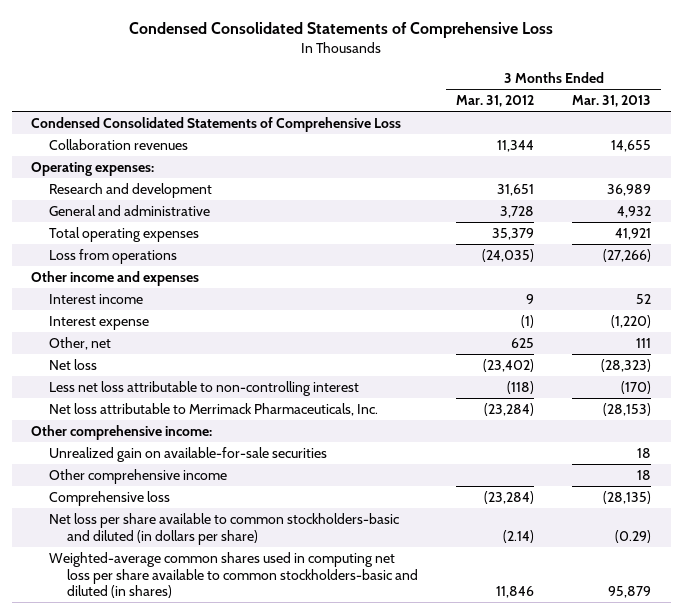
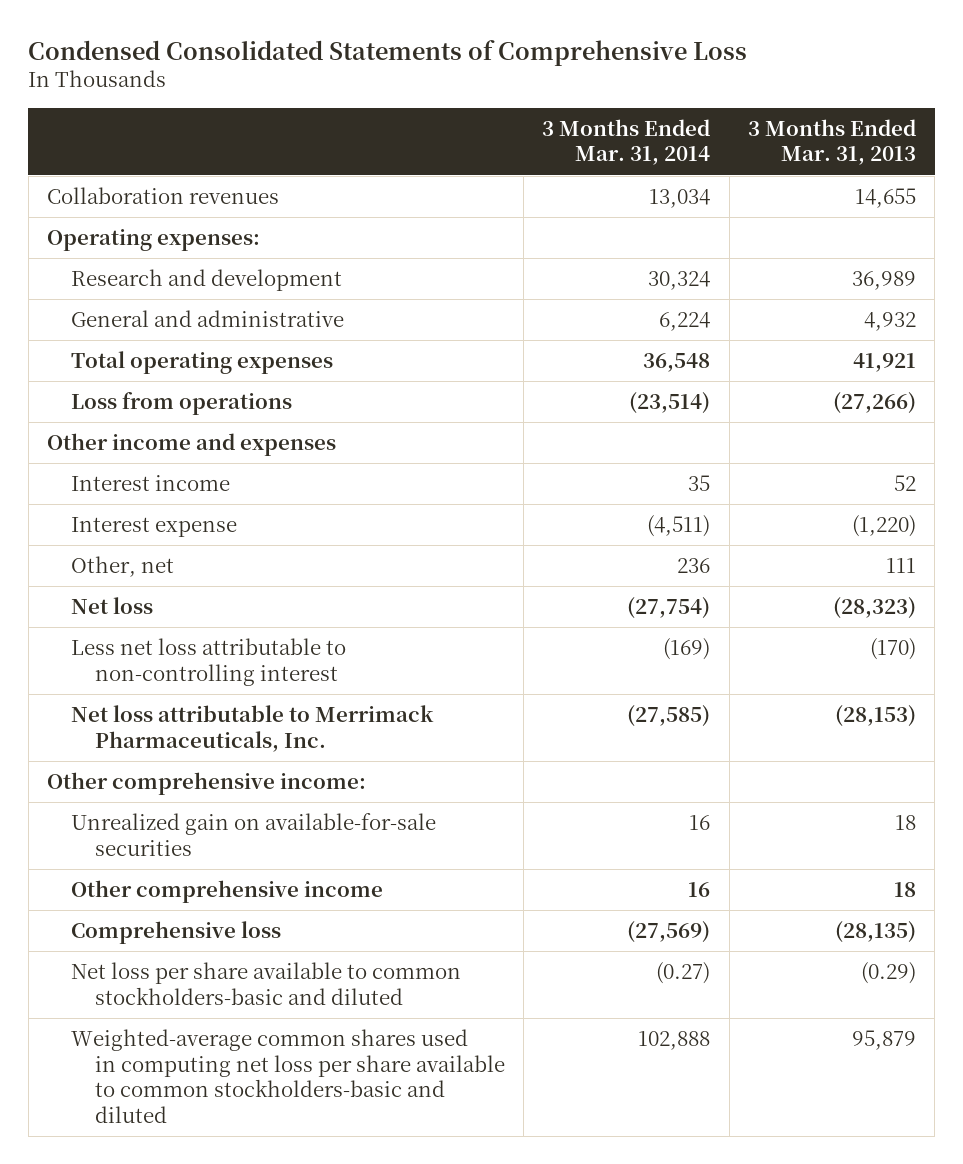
[455,95,534,108] Mar. 31, 2012 -> none
none -> [542,118,711,166] 3 Months Ended Mar. 31, 2014
[31,117,402,133] Condensed Consolidated Statements of Comprehensive Loss -> none
[48,513,399,545] Net loss per share available to common stockholders-basic and diluted (in dollars per share) -> [70,962,461,1005] Net loss per share available to common stockholders-basic and diluted
[48,552,418,599] Weighted-average common shares used in computing net loss per share available to common stockholders-basic and diluted (in shares) -> [70,1029,505,1123] Weighted-average common shares used in computing net loss per share available to common stockholders-basic and diluted

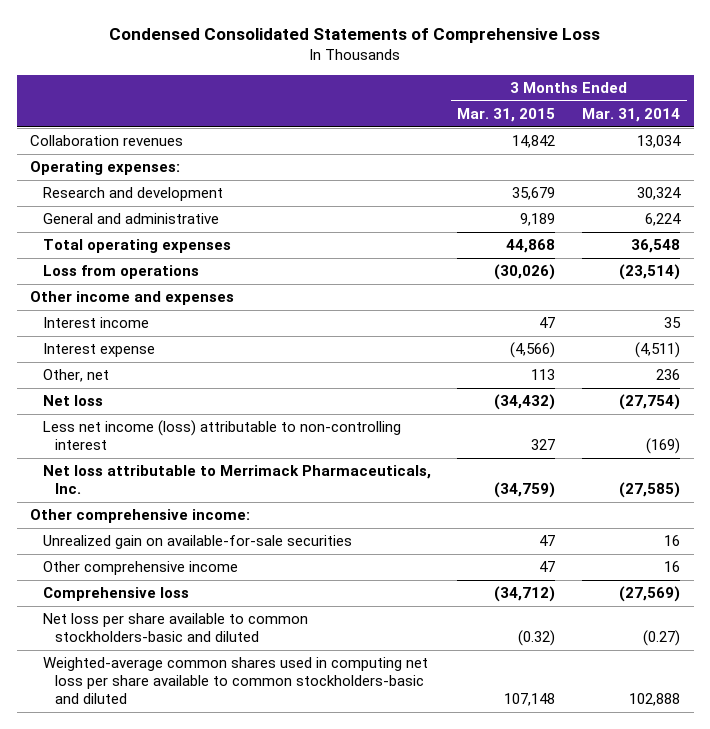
[747,118,916,166] 3 Months Ended Mar. 31, 2013 -> none
none -> [457,107,556,122] Mar. 31, 2015
[70,638,346,686] Less net loss attributable to non-controlling interest -> [42,420,401,451] Less net income (loss) attributable to non-controlling interest

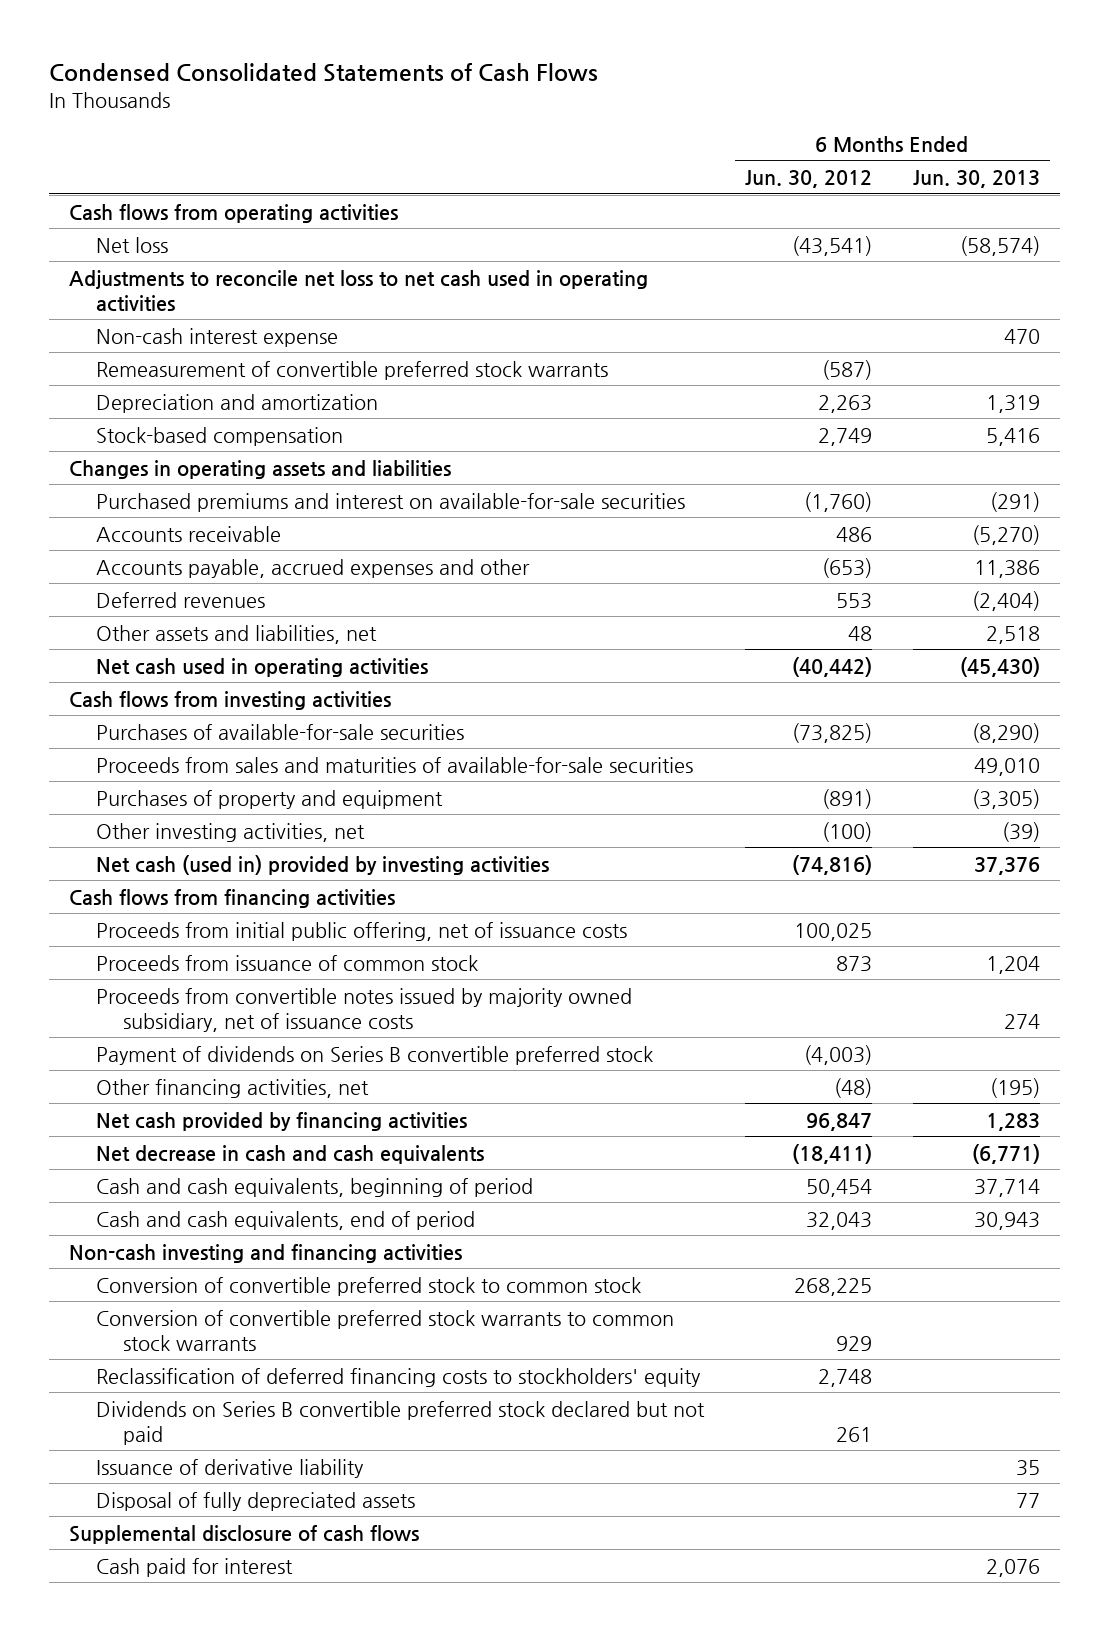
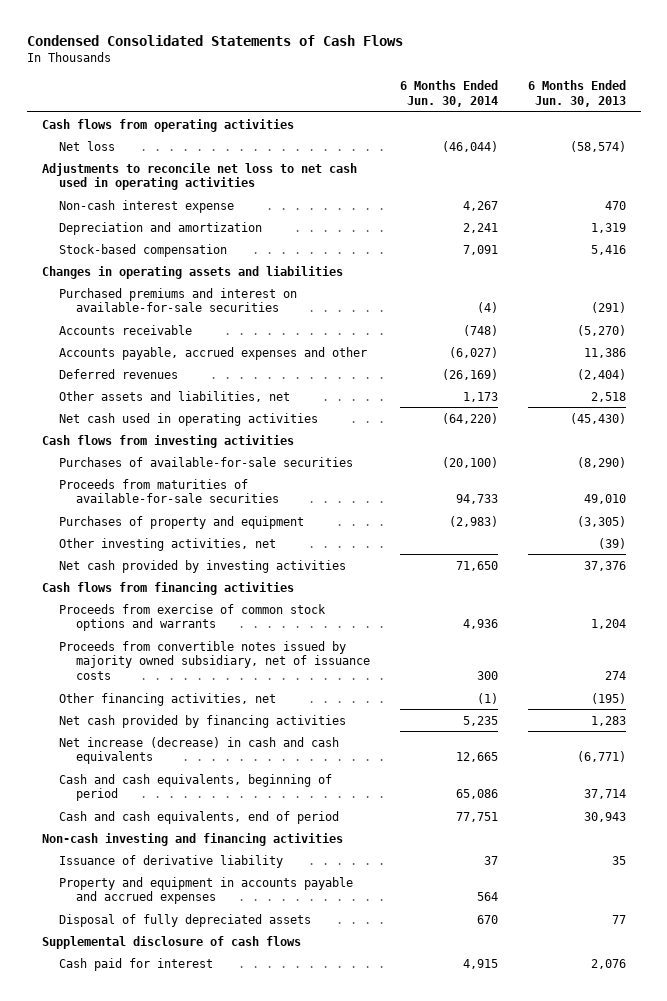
[744,170,872,189] Jun. 30, 2012 -> none
none -> [400,80,499,107] 6 Months Ended Jun. 30, 2014
[95,360,608,380] Remeasurement of convertible preferred stock warrants -> none
[95,756,693,773] Proceeds from sales and maturities of available-for-sale securities -> [58,478,280,504] Proceeds from maturities of available-for-sale securities
[95,854,549,875] Net cash (used in) provided by investing activities -> [58,559,346,573] Net cash provided by investing activities
[95,921,627,941] Proceeds from initial public offering, net of issuance costs -> none
[95,954,478,971] Proceeds from issuance of common stock -> [58,603,326,632] Proceeds from exercise of common stock options and warrants
[95,1045,653,1065] Payment of dividends on Series B convertible preferred stock -> none
[95,1144,484,1164] Net decrease in cash and cash equivalents -> [58,736,339,765] Net increase (decrease) in cash and cash equivalents
[95,1276,641,1296] Conversion of convertible preferred stock to common stock -> none
[95,1309,674,1351] Conversion of convertible preferred stock warrants to common stock warrants -> none
[95,1367,701,1387] Reclassification of deferred financing costs to stockholders' equity -> none
[95,1400,705,1445] Dividends on Series B convertible preferred stock declared but not paid -> none
none -> [58,876,353,905] Property and equipment in accounts payable and accrued expenses

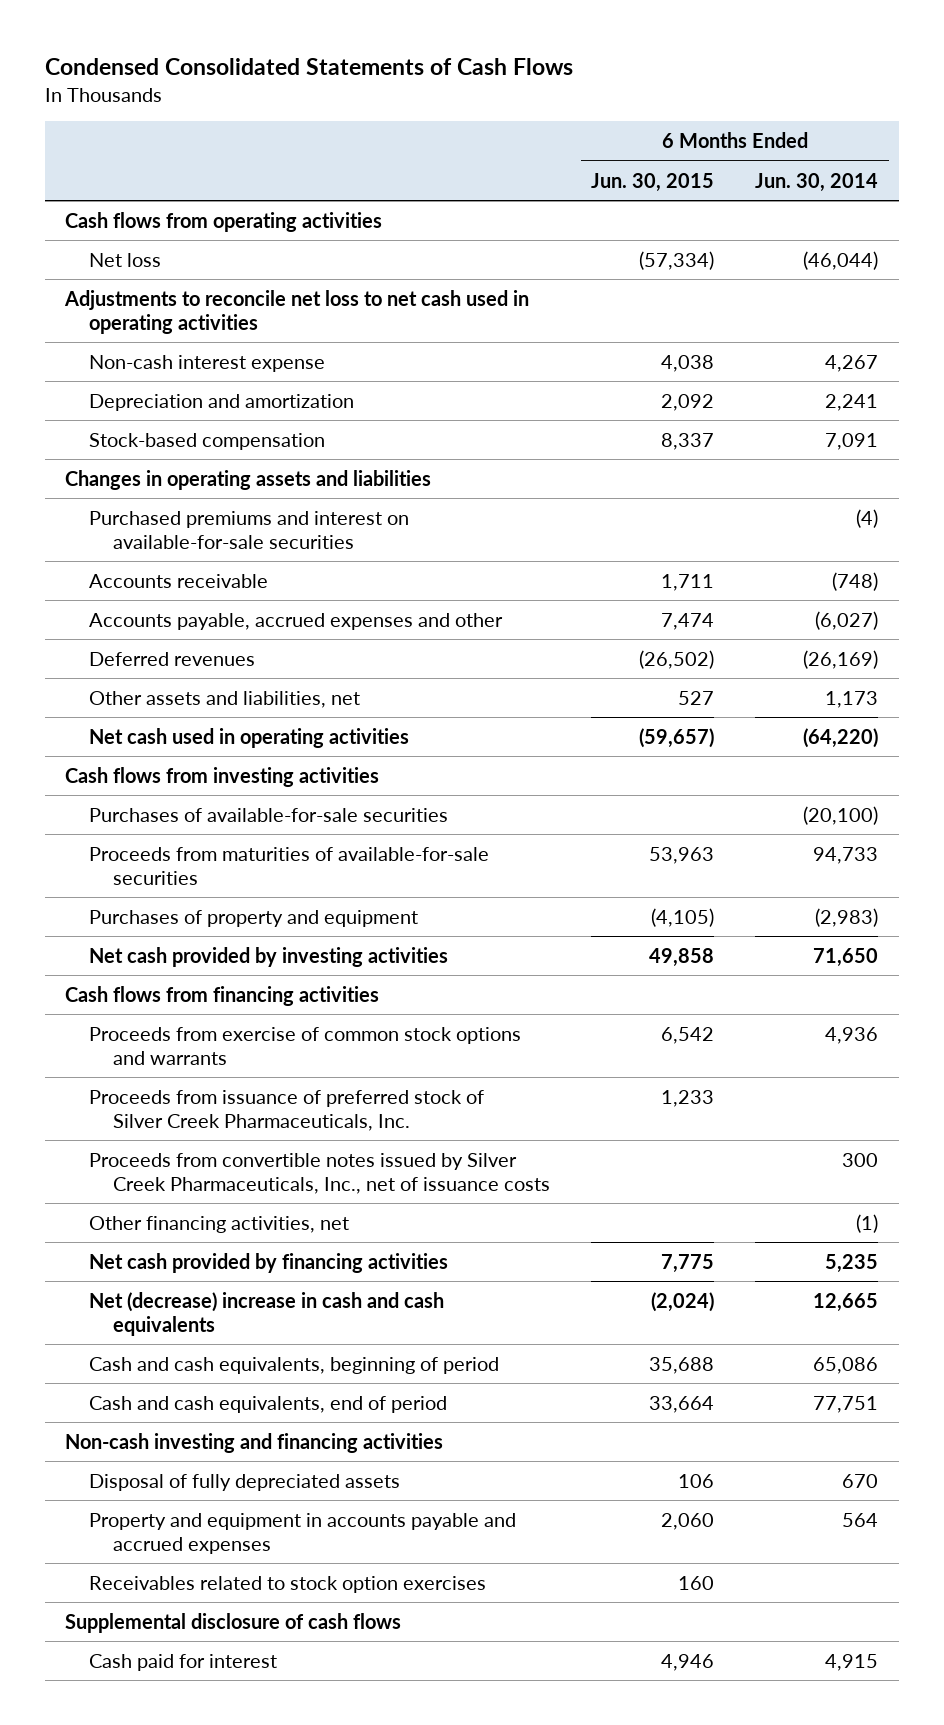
[527,80,626,107] 6 Months Ended Jun. 30, 2013 -> none
none -> [591,172,715,192] Jun. 30, 2015
[58,537,276,551] Other investing activities, net -> none
none -> [89,1089,485,1131] Proceeds from issuance of preferred stock of Silver Creek Pharmaceuticals, Inc.
[58,640,371,681] Proceeds from convertible notes issued by majority owned subsidiary, net of issuance costs -> [89,1152,550,1194] Proceeds from convertible notes issued by Silver Creek Pharmaceuticals, Inc., net of issuance costs
[58,736,339,765] Net increase (decrease) in cash and cash equivalents -> [89,1291,445,1336] Net (decrease) increase in cash and cash equivalents
[58,854,283,868] Issuance of derivative liability -> none
[58,876,353,905] Property and equipment in accounts payable and accrued expenses -> [89,1512,517,1554] Property and equipment in accounts payable and accrued expenses
none -> [89,1575,487,1593] Receivables related to stock option exercises

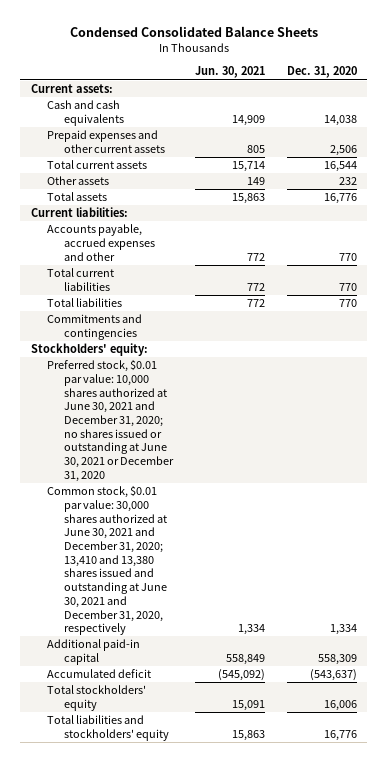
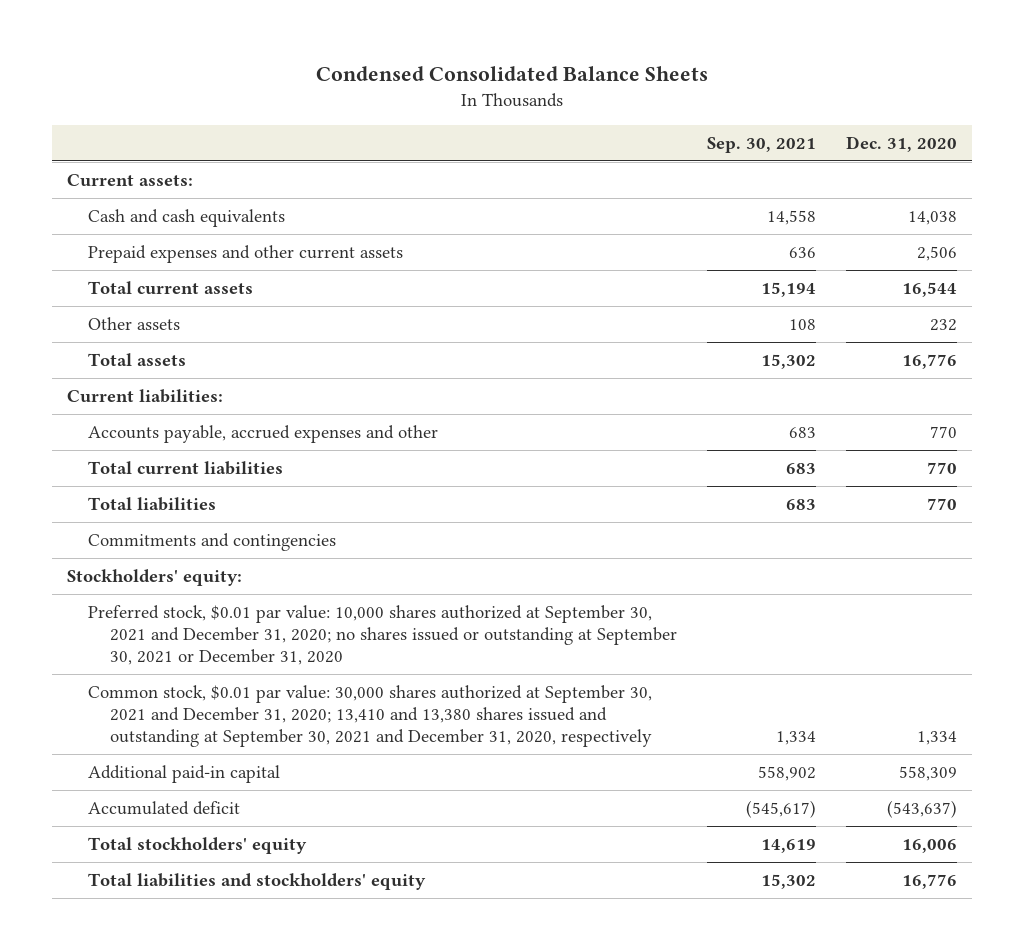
[194,66,265,79] Jun. 30, 2021 -> none
none -> [706,136,816,153] Sep. 30, 2021
[47,359,175,482] Preferred stock, $0.01 par value: 10,000 shares authorized at June 30, 2021 and December 31, 2020; no shares issued or outstanding at June 30, 2021 or December 31, 2020 -> [88,605,677,666] Preferred stock, $0.01 par value: 10,000 shares authorized at September 30, 2021 and December 31, 2020; no shares issued or outstanding at September 30, 2021 or December 31, 2020
[47,485,168,636] Common stock, $0.01 par value: 30,000 shares authorized at June 30, 2021 and December 31, 2020; 13,410 and 13,380 shares issued and outstanding at June 30, 2021 and December 31, 2020, respectively -> [88,685,653,748] Common stock, $0.01 par value: 30,000 shares authorized at September 30, 2021 and December 31, 2020; 13,410 and 13,380 shares issued and outstanding at September 30, 2021 and December 31, 2020, respectively

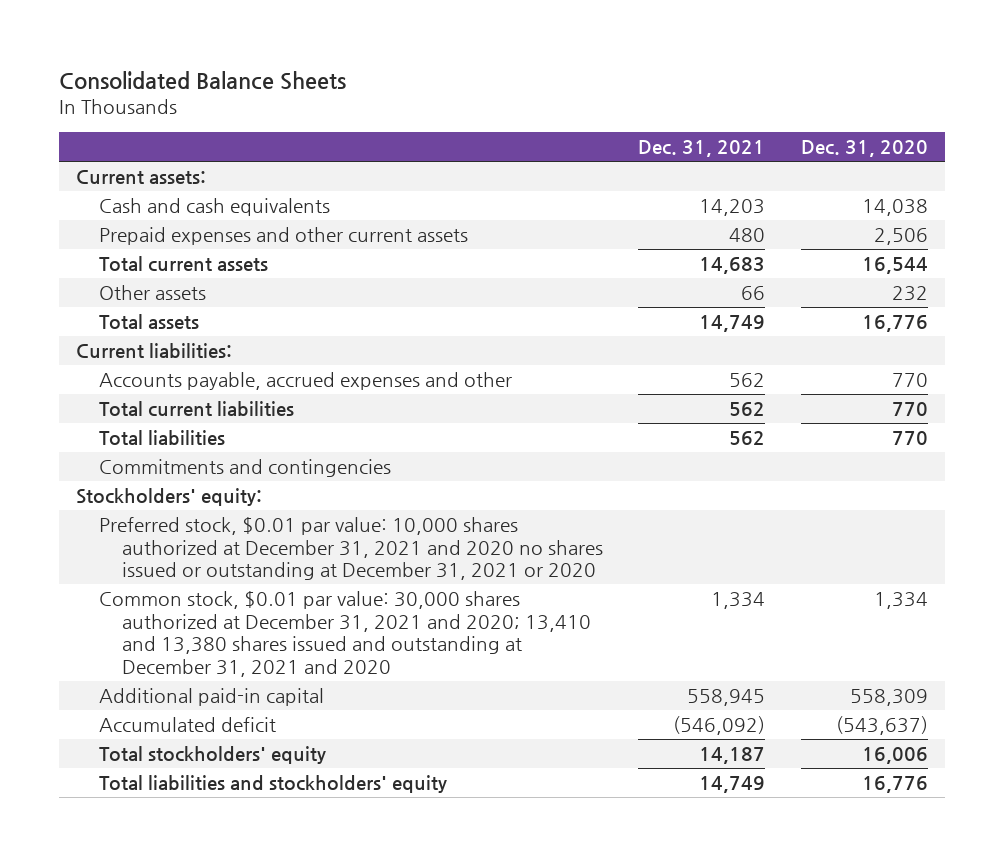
[316,66,709,82] Condensed Consolidated Balance Sheets -> [58,70,346,90] Consolidated Balance Sheets
[706,136,816,153] Sep. 30, 2021 -> none
none -> [638,140,766,158] Dec. 31, 2021
[88,605,677,666] Preferred stock, $0.01 par value: 10,000 shares authorized at September 30, 2021 and December 31, 2020; no shares issued or outstanding at September 30, 2021 or December 31, 2020 -> [99,517,603,581] Preferred stock, $0.01 par value: 10,000 shares authorized at December 31, 2021 and 2020 no shares issued or outstanding at December 31, 2021 or 2020
[88,685,653,748] Common stock, $0.01 par value: 30,000 shares authorized at September 30, 2021 and December 31, 2020; 13,410 and 13,380 shares issued and outstanding at September 30, 2021 and December 31, 2020, respectively -> [99,591,591,677] Common stock, $0.01 par value: 30,000 shares authorized at December 31, 2021 and 2020; 13,410 and 13,380 shares issued and outstanding at December 31, 2021 and 2020

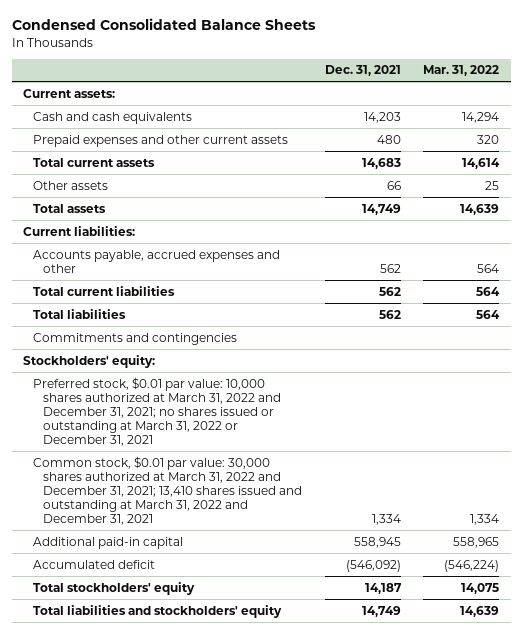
[58,70,346,90] Consolidated Balance Sheets -> [11,18,316,31] Condensed Consolidated Balance Sheets
[800,140,928,158] Dec. 31, 2020 -> none
none -> [423,65,500,77] Mar. 31, 2022
[99,517,603,581] Preferred stock, $0.01 par value: 10,000 shares authorized at December 31, 2021 and 2020 no shares issued or outstanding at December 31, 2021 or 2020 -> [33,376,282,447] Preferred stock, $0.01 par value: 10,000 shares authorized at March 31, 2022 and December 31, 2021; no shares issued or outstanding at March 31, 2022 or December 31, 2021
[99,591,591,677] Common stock, $0.01 par value: 30,000 shares authorized at December 31, 2021 and 2020; 13,410 and 13,380 shares issued and outstanding at December 31, 2021 and 2020 -> [33,455,303,526] Common stock, $0.01 par value: 30,000 shares authorized at March 31, 2022 and December 31, 2021; 13,410 shares issued and outstanding at March 31, 2022 and December 31, 2021

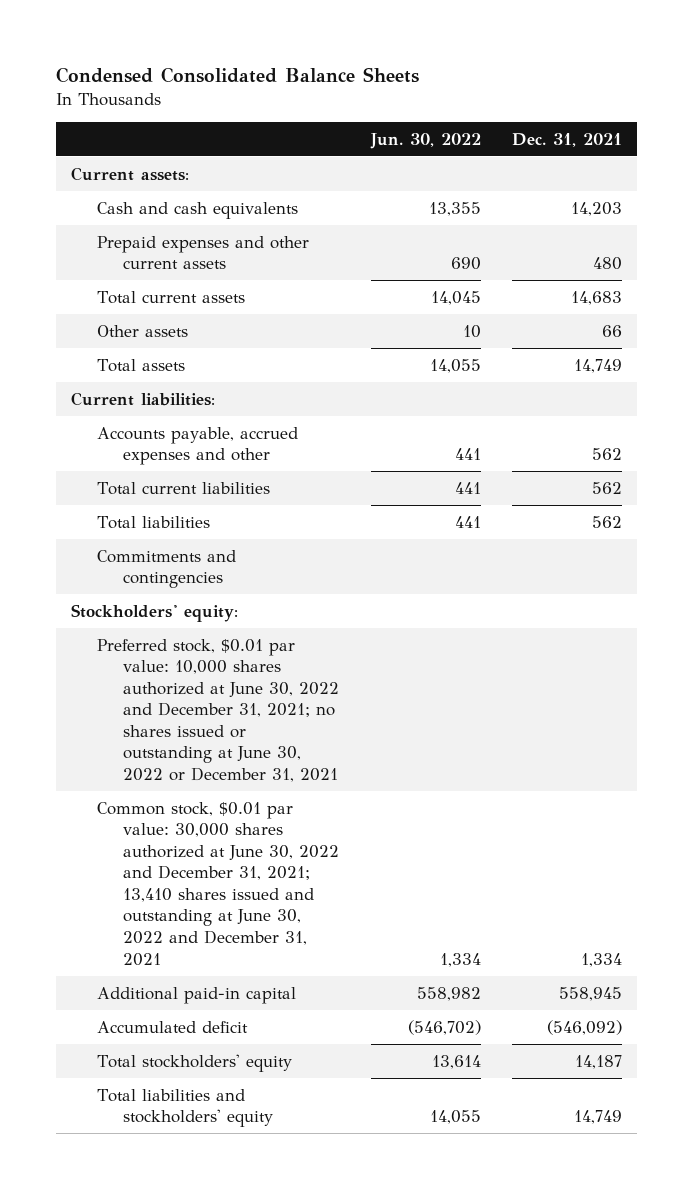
[423,65,500,77] Mar. 31, 2022 -> none
none -> [369,132,481,149] Jun. 30, 2022
[33,376,282,447] Preferred stock, $0.01 par value: 10,000 shares authorized at March 31, 2022 and December 31, 2021; no shares issued or outstanding at March 31, 2022 or December 31, 2021 -> [97,638,340,783] Preferred stock, $0.01 par value: 10,000 shares authorized at June 30, 2022 and December 31, 2021; no shares issued or outstanding at June 30, 2022 or December 31, 2021
[33,455,303,526] Common stock, $0.01 par value: 30,000 shares authorized at March 31, 2022 and December 31, 2021; 13,410 shares issued and outstanding at March 31, 2022 and December 31, 2021 -> [97,801,340,966] Common stock, $0.01 par value: 30,000 shares authorized at June 30, 2022 and December 31, 2021; 13,410 shares issued and outstanding at June 30, 2022 and December 31, 2021

